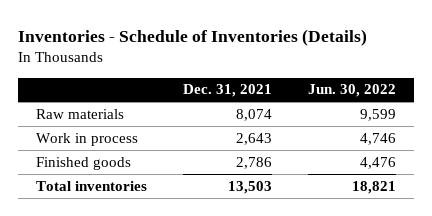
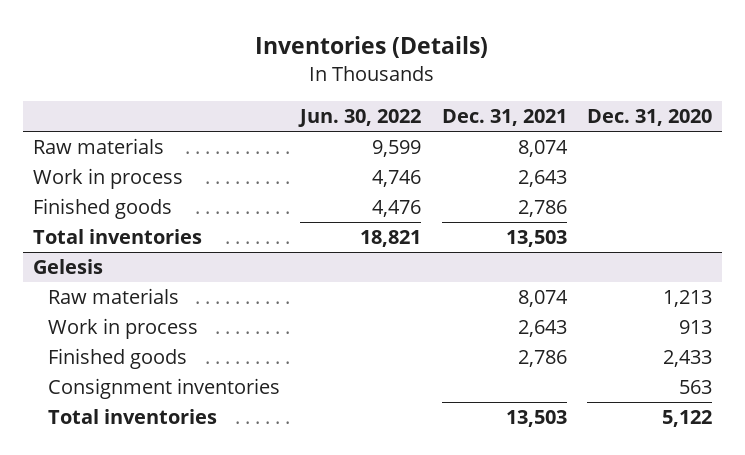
[18,28,368,46] Inventories - Schedule of Inventories (Details) -> [255,35,489,58] Inventories (Details)
none -> [586,109,712,127] Dec. 31, 2020
none -> [32,259,103,275] Gelesis
none -> [48,288,180,305] Raw materials
none -> [48,318,199,340] Work in process
none -> [48,348,188,370] Finished goods
none -> [48,378,281,400] Consignment inventories
none -> [48,409,218,425] Total inventories

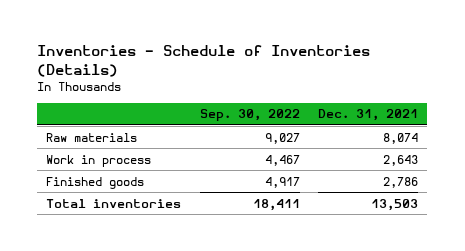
[255,35,489,58] Inventories (Details) -> [37,44,371,77] Inventories - Schedule of Inventories (Details)
[298,109,422,128] Jun. 30, 2022 -> none
[586,109,712,127] Dec. 31, 2020 -> none
none -> [199,109,300,122] Sep. 30, 2022
[32,259,103,275] Gelesis -> none
[48,288,180,305] Raw materials -> none
[48,318,199,340] Work in process -> none
[48,348,188,370] Finished goods -> none
[48,378,281,400] Consignment inventories -> none
[48,409,218,425] Total inventories -> none

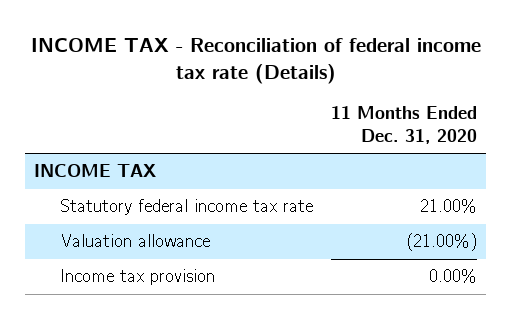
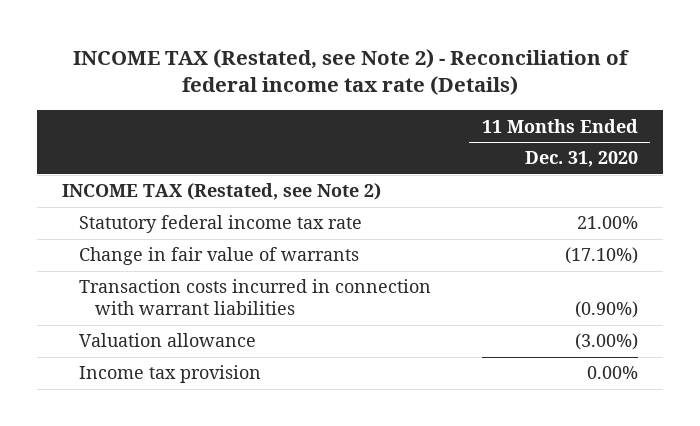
[30,37,481,84] INCOME TAX - Reconciliation of federal income tax rate (Details) -> [72,48,629,96] INCOME TAX (Restated, see Note 2) - Reconciliation of federal income tax rate (Details)
[33,164,156,178] INCOME TAX -> [62,183,382,201] INCOME TAX (Restated, see Note 2)
none -> [78,247,359,266] Change in fair value of warrants
none -> [78,279,431,316] Transaction costs incurred in connection with warrant liabilities
[406,233,478,252] (21.00%) -> [574,333,638,351] (3.00%)

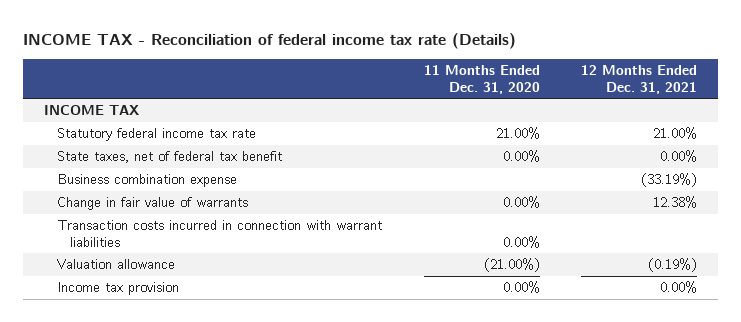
[72,48,629,96] INCOME TAX (Restated, see Note 2) - Reconciliation of federal income tax rate (Details) -> [23,33,517,50] INCOME TAX - Reconciliation of federal income tax rate (Details)
none -> [581,65,698,94] 12 Months Ended Dec. 31, 2021
[62,183,382,201] INCOME TAX (Restated, see Note 2) -> [44,105,141,116] INCOME TAX
none -> [56,151,282,164] State taxes, net of federal tax benefit
none -> [56,174,237,188] Business combination expense
[564,247,638,265] (17.10%) -> [502,196,540,209] 0.00%
[574,301,638,319] (0.90%) -> [502,235,540,248] 0.00%
[574,333,638,351] (3.00%) -> [483,258,540,273] (21.00%)

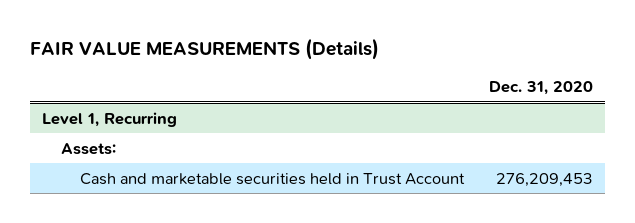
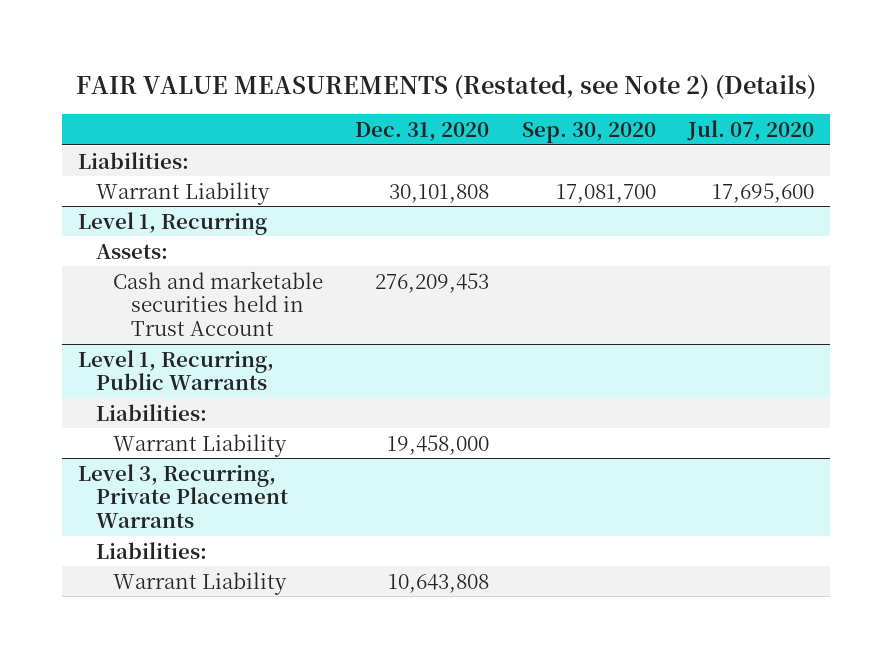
[29,37,379,60] FAIR VALUE MEASUREMENTS (Details) -> [75,73,816,99] FAIR VALUE MEASUREMENTS (Restated, see Note 2) (Details)
none -> [521,121,656,143] Sep. 30, 2020
none -> [686,119,814,141] Jul. 07, 2020
none -> [78,151,190,169] Liabilities:
none -> [95,181,270,205] Warrant Liability
none -> [78,349,275,391] Level 1, Recurring, Public Warrants
none -> [95,403,207,421] Liabilities:
none -> [113,433,288,457] Warrant Liability
none -> [78,463,288,529] Level 3, Recurring, Private Placement Warrants
none -> [95,541,207,559] Liabilities:
none -> [113,571,288,595] Warrant Liability

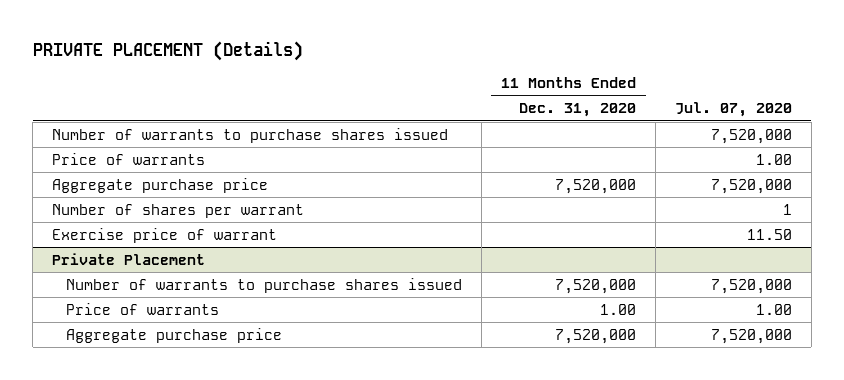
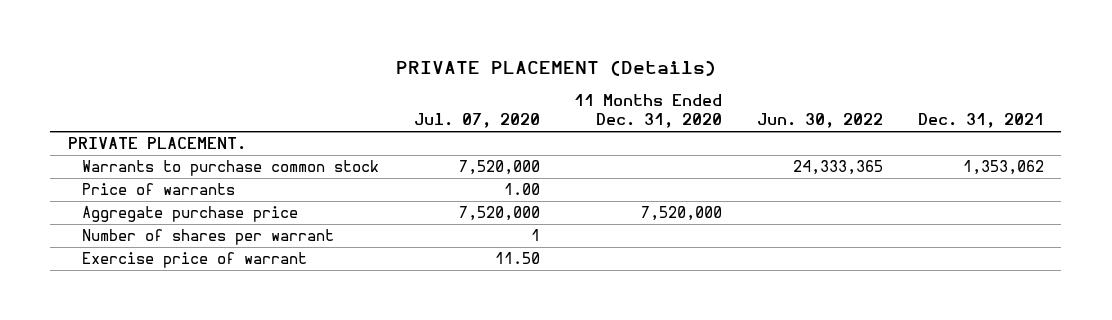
none -> [757,113,884,129] Jun. 30, 2022
none -> [917,113,1044,129] Dec. 31, 2021
none -> [67,137,246,151] PRIVATE PLACEMENT.
[52,127,449,143] Number of warrants to purchase shares issued -> [81,160,379,177] Warrants to purchase common stock
[52,252,206,265] Private Placement -> none
[66,277,463,293] Number of warrants to purchase shares issued -> none
[66,302,220,315] Price of warrants -> none
[66,327,283,343] Aggregate purchase price -> none

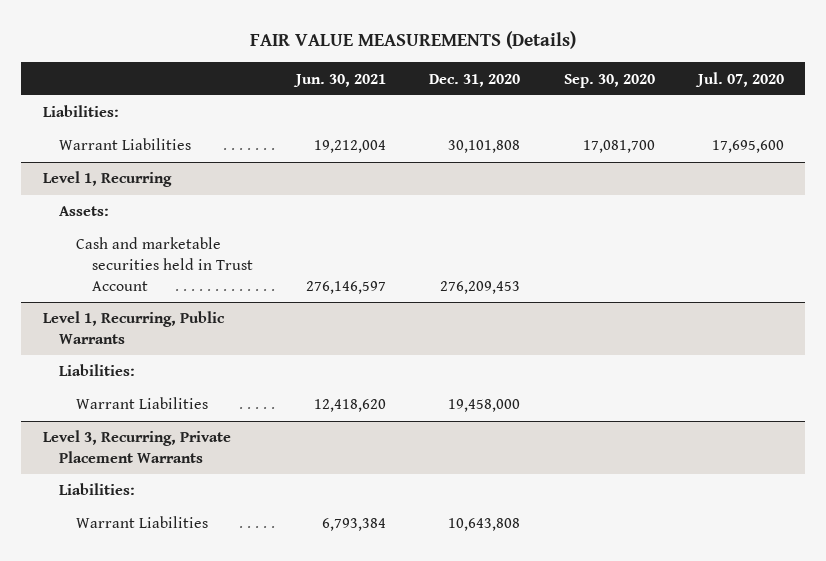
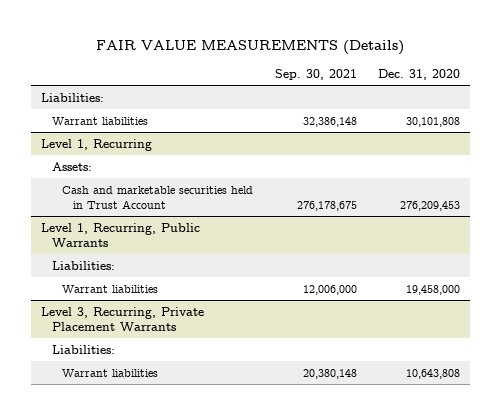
[293,73,387,87] Jun. 30, 2021 -> none
[563,73,655,88] Sep. 30, 2020 -> none
[694,71,784,87] Jul. 07, 2020 -> none
none -> [274,68,357,80] Sep. 30, 2021
[59,138,192,151] Warrant Liabilities -> [51,116,148,125] Warrant liabilities
[75,397,208,410] Warrant Liabilities -> [62,284,159,293] Warrant liabilities
[75,516,208,529] Warrant Liabilities -> [62,368,159,377] Warrant liabilities

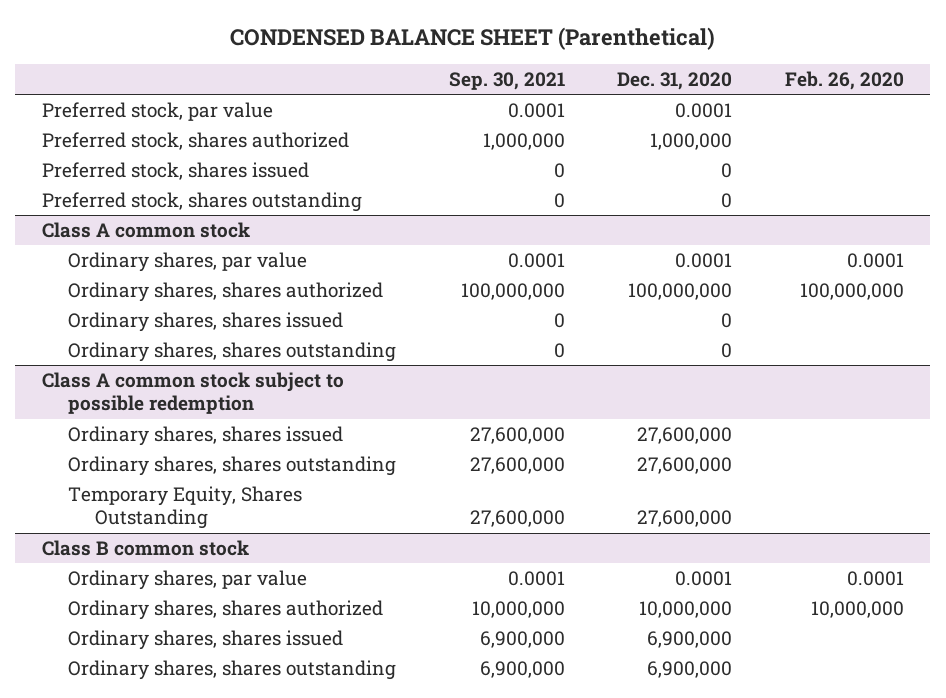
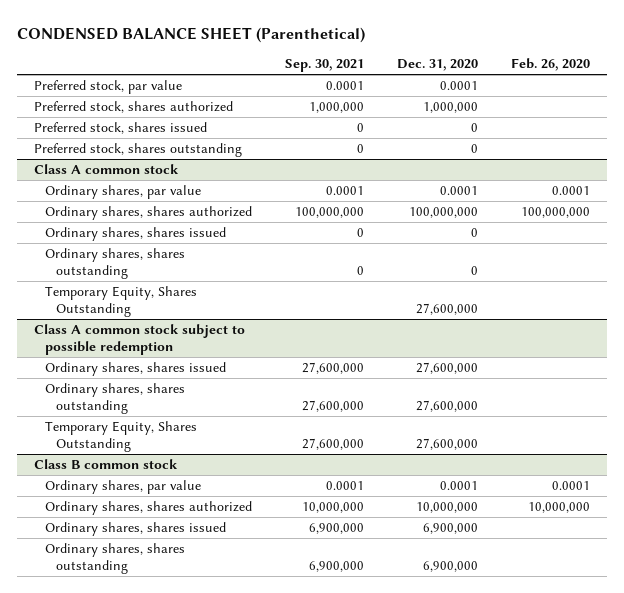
none -> [44,286,197,317] Temporary Equity, Shares Outstanding

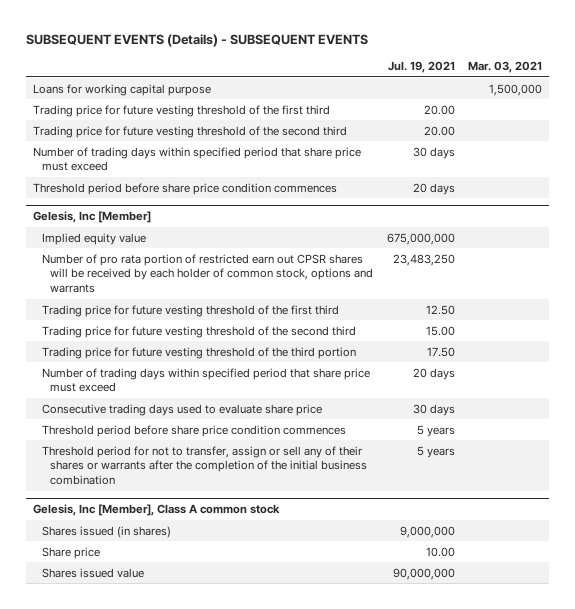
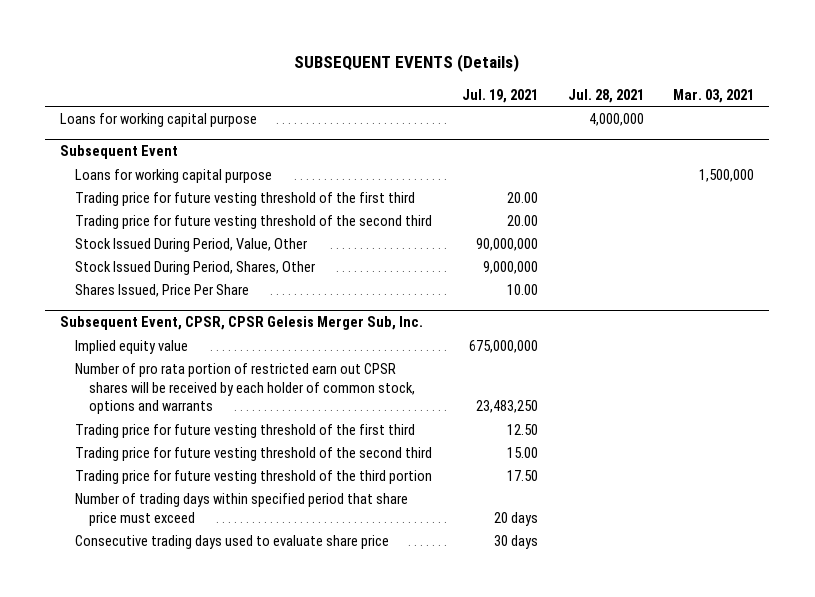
[26,33,369,47] SUBSEQUENT EVENTS (Details) - SUBSEQUENT EVENTS -> [294,54,520,73] SUBSEQUENT EVENTS (Details)
none -> [567,88,644,103] Jul. 28, 2021
none -> [60,112,258,127] Loans for working capital purpose
none -> [60,145,179,160] Subsequent Event
[32,146,361,172] Number of trading days within specified period that share price must exceed -> none
[32,182,337,195] Threshold period before share price condition commences -> none
[32,211,151,224] Gelesis, Inc [Member] -> none
none -> [74,237,307,252] Stock Issued During Period, Value, Other
none -> [74,260,315,275] Stock Issued During Period, Shares, Other
none -> [74,283,249,297] Shares Issued, Price Per Share
none -> [60,316,424,331] Subsequent Event, CPSR, CPSR Gelesis Merger Sub, Inc.
[41,424,346,437] Threshold period before share price condition commences -> none
[41,445,368,485] Threshold period for not to transfer, assign or sell any of their shares or warrants after the completion of the initial business combination -> none
[32,504,280,517] Gelesis, Inc [Member], Class A common stock -> none
[41,525,171,538] Shares issued (in shares) -> none
[41,546,100,559] Share price -> none
[41,567,144,578] Shares issued value -> none

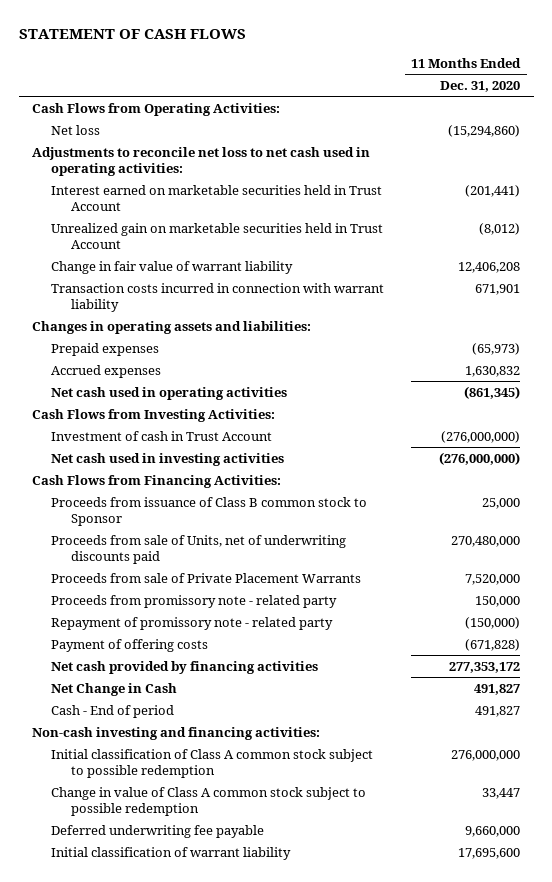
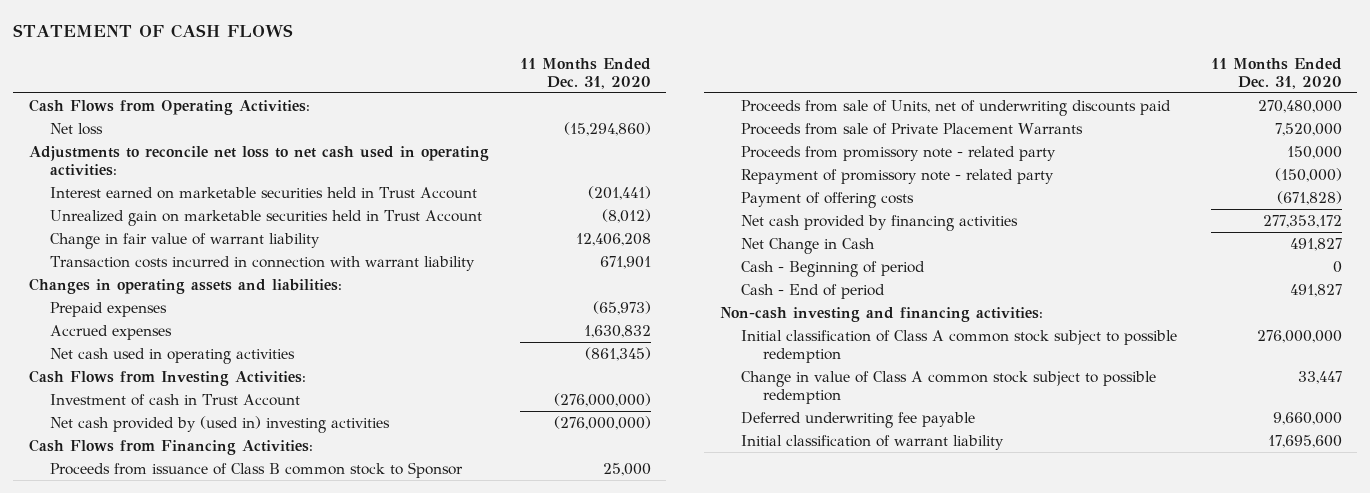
[51,452,285,466] Net cash used in investing activities -> [50,415,391,433] Net cash provided by (used in) investing activities
none -> [741,260,926,277] Cash - Beginning of period

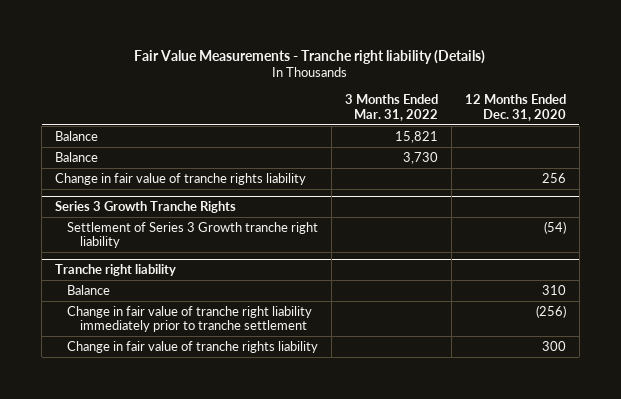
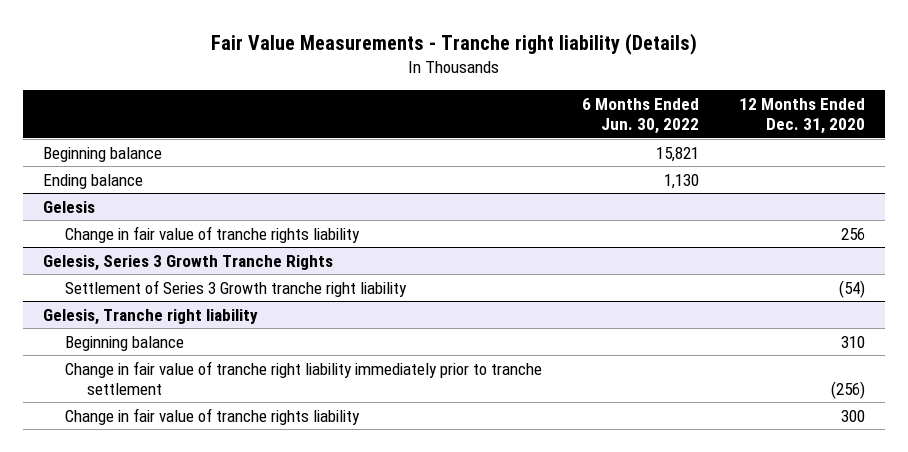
[345,94,439,121] 3 Months Ended Mar. 31, 2022 -> none
none -> [581,97,699,135] 6 Months Ended Jun. 30, 2022
[55,130,99,141] Balance -> [43,146,163,162] Beginning balance
[55,151,99,162] Balance -> [43,173,144,189] Ending balance
none -> [43,200,96,213] Gelesis
[55,200,237,213] Series 3 Growth Tranche Rights -> [43,254,334,271] Gelesis, Series 3 Growth Tranche Rights
[55,263,177,276] Tranche right liability -> [43,308,259,325] Gelesis, Tranche right liability
[67,284,111,295] Balance -> [64,335,184,351] Beginning balance

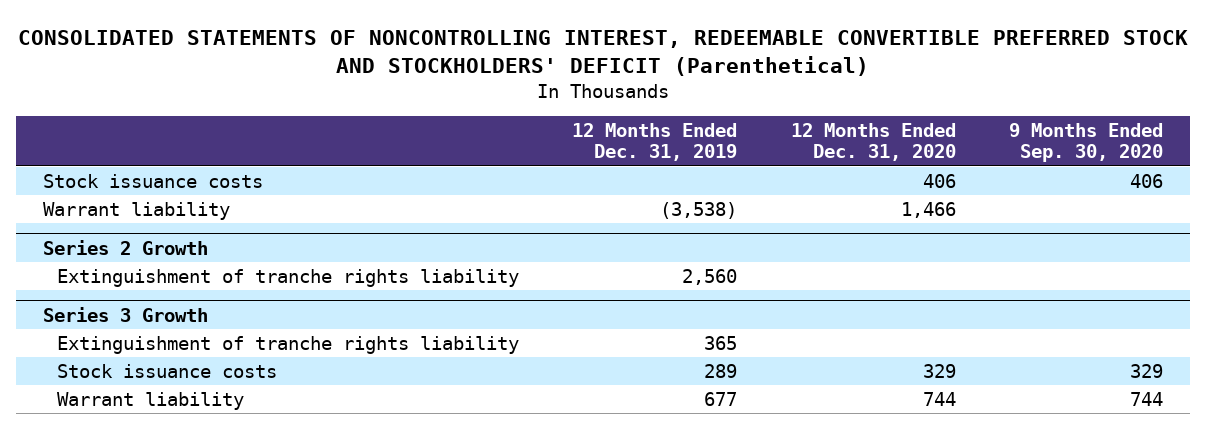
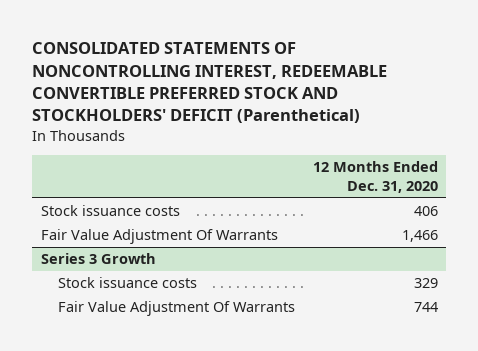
[572,122,738,162] 12 Months Ended Dec. 31, 2019 -> none
[1009,122,1164,163] 9 Months Ended Sep. 30, 2020 -> none
[43,239,209,255] Series 2 Growth -> none
[56,268,519,287] Extinguishment of tranche rights liability -> none
[43,201,231,220] Warrant liability -> [40,229,278,245] Fair Value Adjustment Of Warrants
[56,335,519,354] Extinguishment of tranche rights liability -> none
[56,391,244,410] Warrant liability -> [57,301,295,317] Fair Value Adjustment Of Warrants

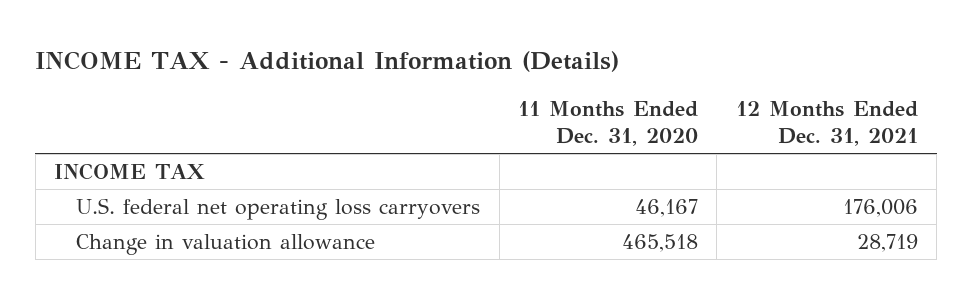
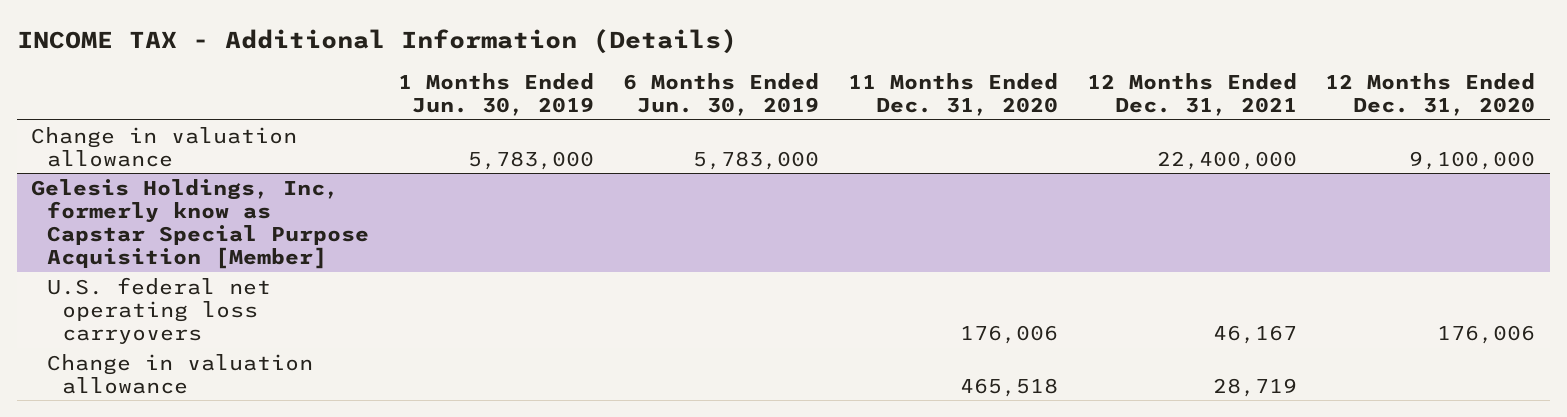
none -> [397,73,594,117] 1 Months Ended Jun. 30, 2019
none -> [622,73,819,117] 6 Months Ended Jun. 30, 2019
none -> [1325,73,1536,117] 12 Months Ended Dec. 31, 2020
[54,163,206,181] INCOME TAX -> none
none -> [31,126,298,167] Change in valuation allowance
none -> [31,178,369,270] Gelesis Holdings, Inc, formerly know as Capstar Special Purpose Acquisition [Member]
[635,199,699,218] 46,167 -> [959,325,1058,345] 176,006
[842,199,918,218] 176,006 -> [1212,325,1297,345] 46,167

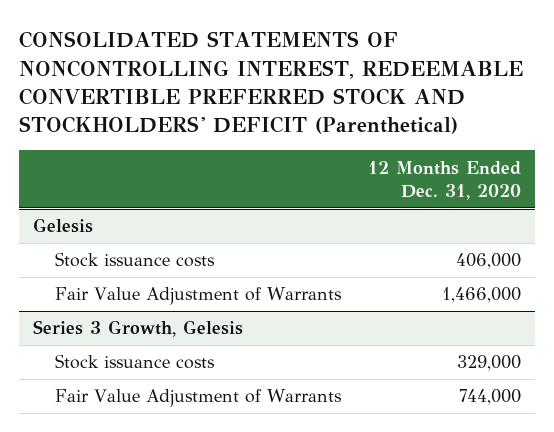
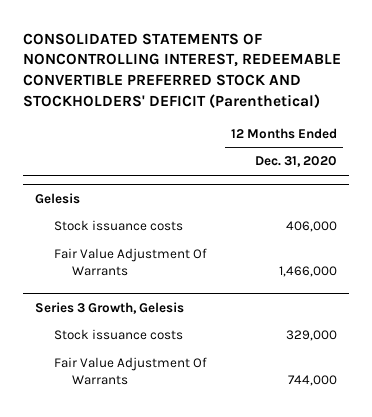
[54,287,342,306] Fair Value Adjustment of Warrants -> [53,248,207,277] Fair Value Adjustment Of Warrants
[54,389,342,408] Fair Value Adjustment of Warrants -> [53,357,207,386] Fair Value Adjustment Of Warrants

